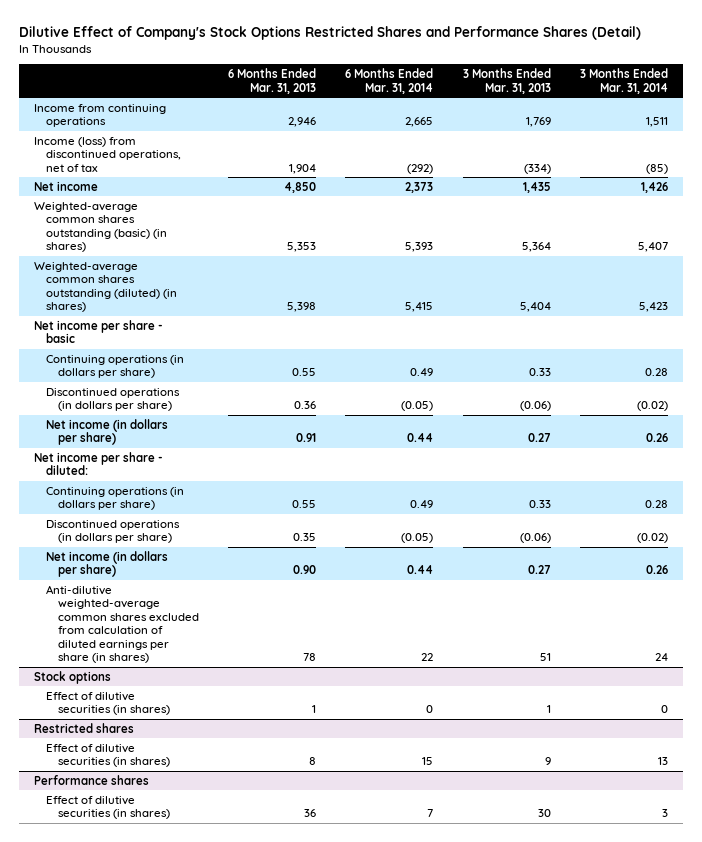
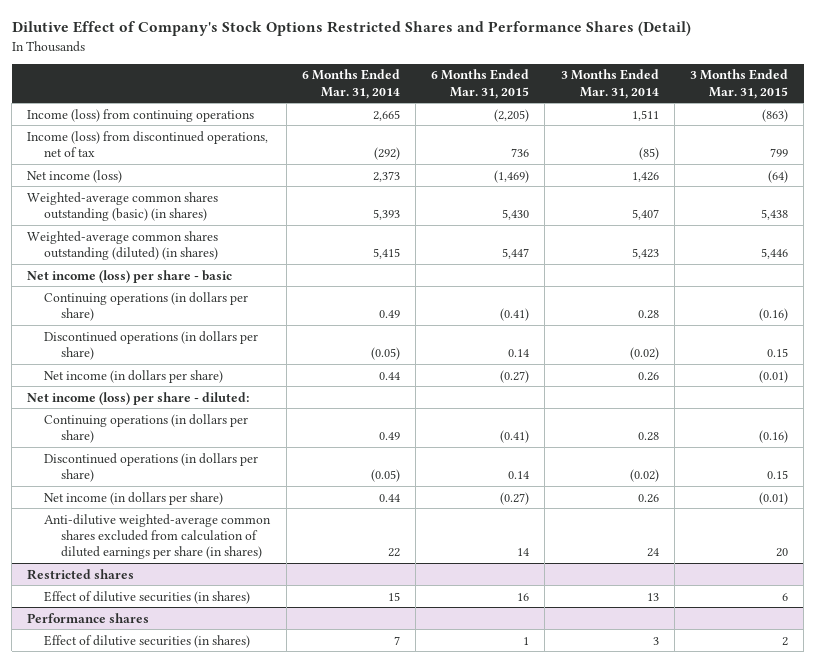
[227,68,316,94] 6 Months Ended Mar. 31, 2013 -> none
[462,68,551,94] 3 Months Ended Mar. 31, 2013 -> none
none -> [431,69,530,99] 6 Months Ended Mar. 31, 2015
none -> [690,69,789,99] 3 Months Ended Mar. 31, 2015
[33,103,166,128] Income from continuing operations -> [27,108,255,122] Income (loss) from continuing operations
[33,180,98,191] Net income -> [27,169,123,183] Net income (loss)
[33,319,163,344] Net income per share - basic -> [27,269,233,283] Net income (loss) per share - basic
[33,451,163,476] Net income per share - diluted: -> [27,391,250,405] Net income (loss) per share - diluted:
[33,670,111,684] Stock options -> none
[45,691,170,716] Effect of dilutive securities (in shares) -> none

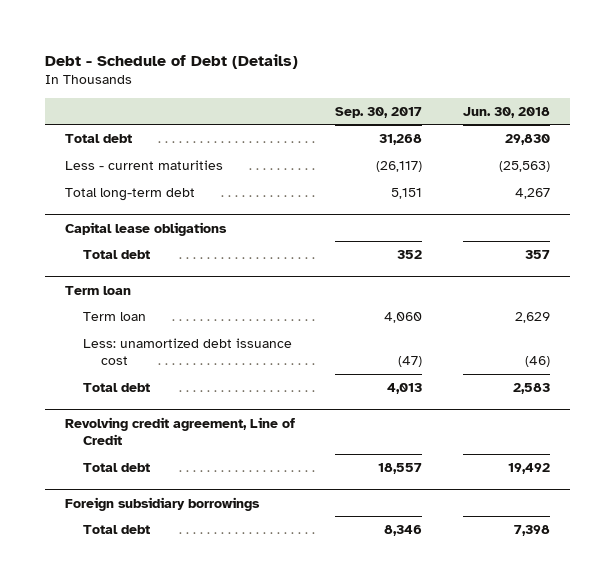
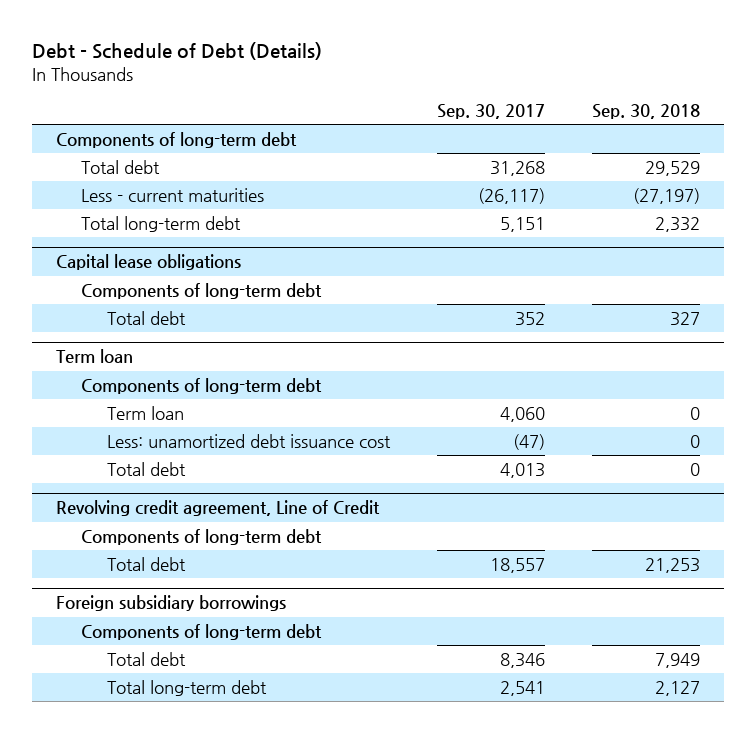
[462,106,550,118] Jun. 30, 2018 -> none
none -> [592,103,701,119] Sep. 30, 2018
none -> [55,131,297,148] Components of long-term debt
none -> [81,282,323,299] Components of long-term debt
none -> [81,377,323,394] Components of long-term debt
none -> [81,528,323,545] Components of long-term debt
none -> [81,623,323,640] Components of long-term debt
none -> [106,679,267,696] Total long-term debt

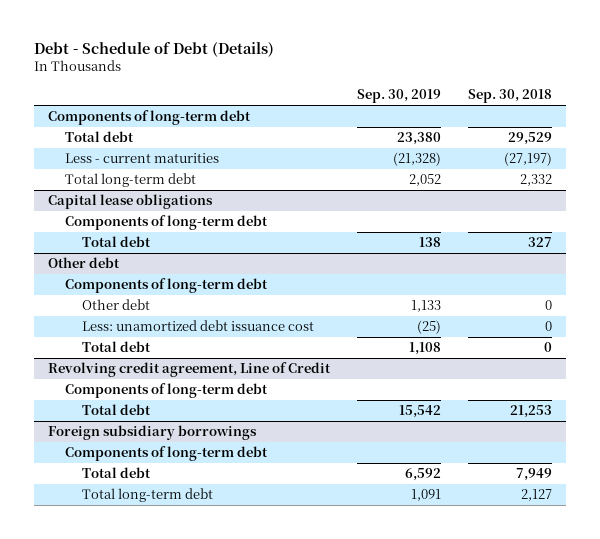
[437,103,546,119] Sep. 30, 2017 -> none
none -> [357,89,442,104] Sep. 30, 2019
[55,349,133,364] Term loan -> [47,257,120,269] Other debt
[106,405,184,420] Term loan -> [81,299,150,311] Other debt

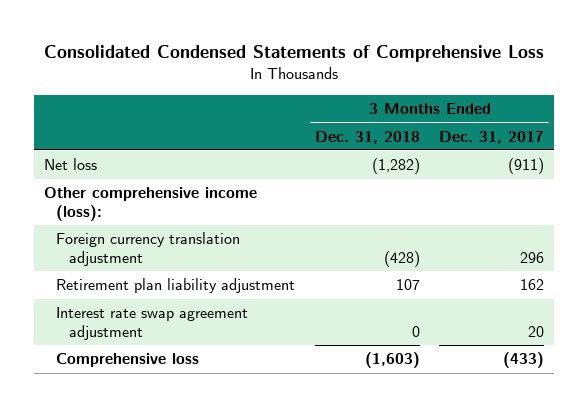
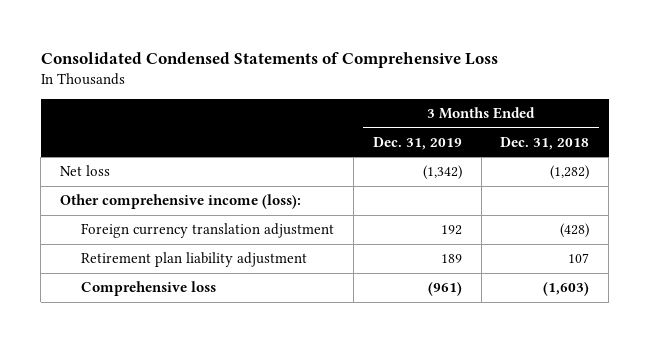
[439,130,545,144] Dec. 31, 2017 -> none
none -> [372,136,462,150] Dec. 31, 2019
[56,307,249,340] Interest rate swap agreement adjustment -> none

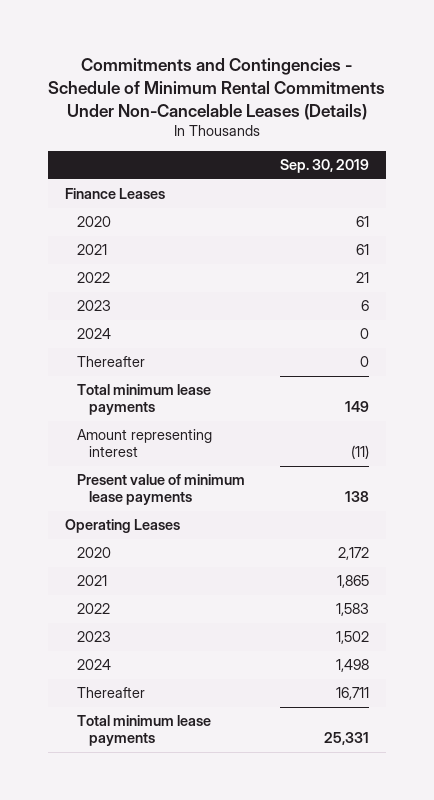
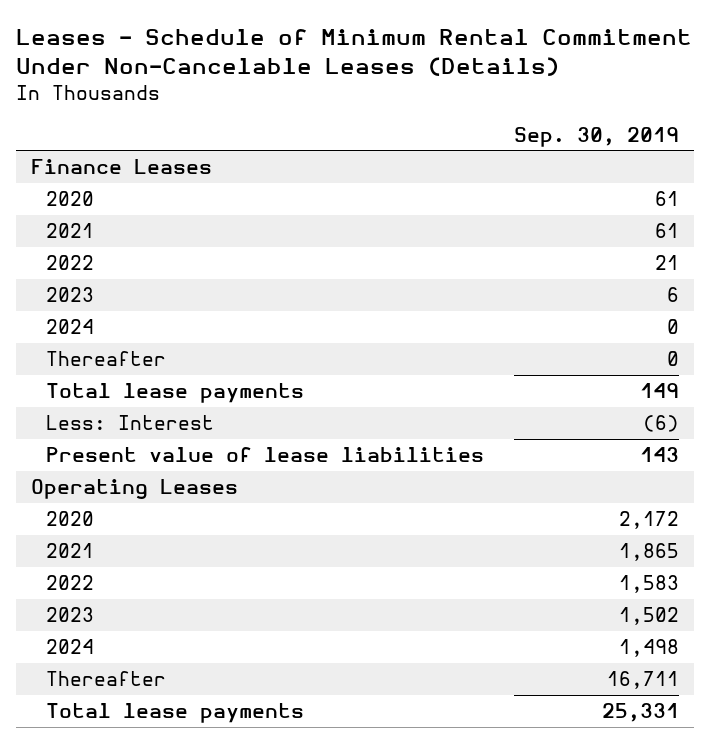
[48,57,386,120] Commitments and Contingencies - Schedule of Minimum Rental Commitments Under Non-Cancelable Leases (Details) -> [15,29,692,77] Leases - Schedule of Minimum Rental Commitment Under Non-Cancelable Leases (Details)
[77,384,212,416] Total minimum lease payments -> [46,383,305,404] Total lease payments
[77,429,213,458] Amount representing interest -> [46,415,215,431] Less: Interest
[350,445,369,460] (11) -> [643,415,680,433] (6)
[77,474,246,506] Present value of minimum lease payments -> [46,447,485,463] Present value of lease liabilities
[344,491,369,503] 138 -> [640,447,680,463] 143
[77,715,212,747] Total minimum lease payments -> [46,703,305,724] Total lease payments

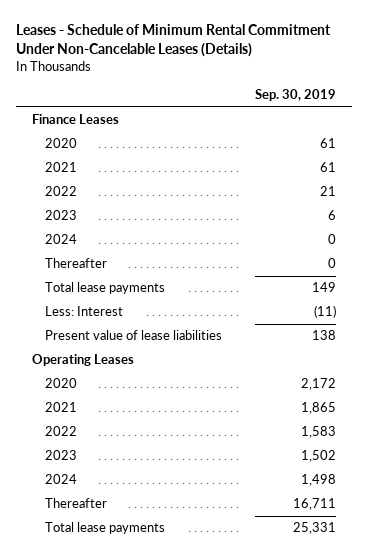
[643,415,680,433] (6) -> [313,305,336,319] (11)
[640,447,680,463] 143 -> [311,330,336,341] 138

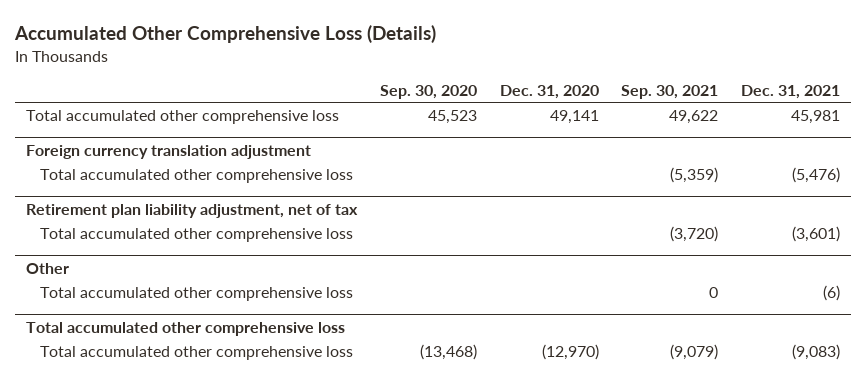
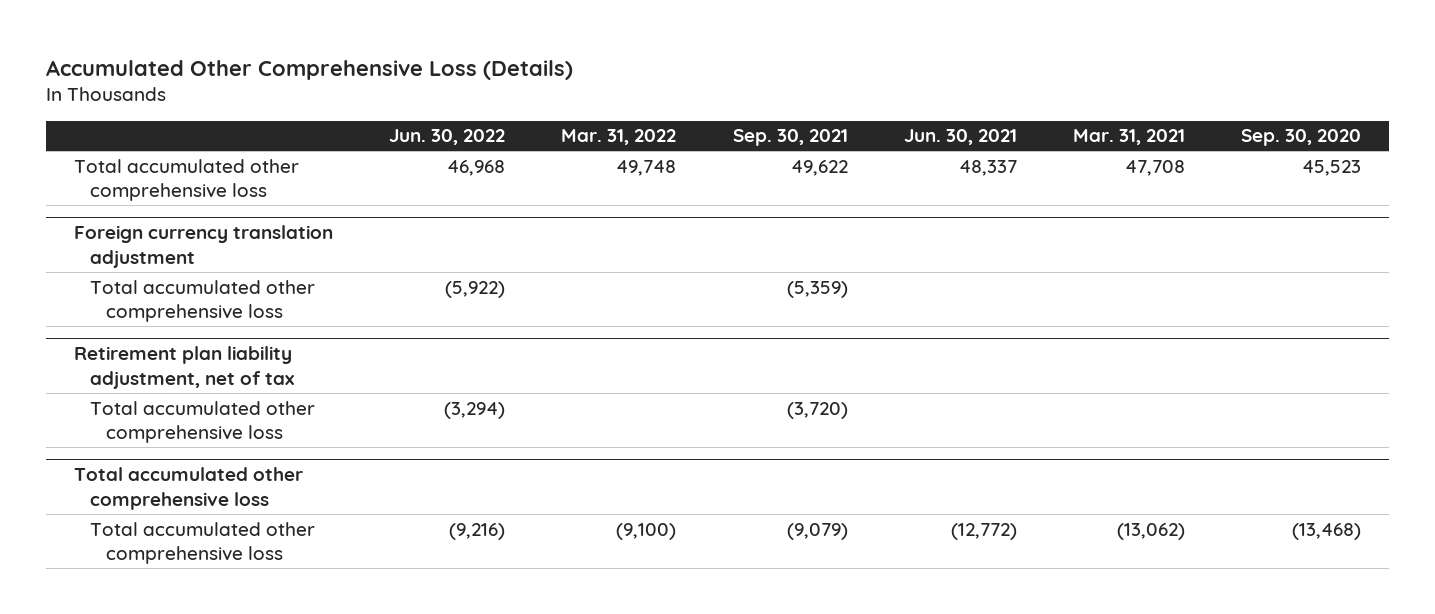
[499,84,599,99] Dec. 31, 2020 -> none
[741,84,841,99] Dec. 31, 2021 -> none
none -> [389,129,506,146] Jun. 30, 2022
none -> [561,129,677,146] Mar. 31, 2022
none -> [903,129,1017,146] Jun. 30, 2021
none -> [1072,129,1185,146] Mar. 31, 2021
[26,262,70,274] Other -> none
[40,287,354,302] Total accumulated other comprehensive loss -> none

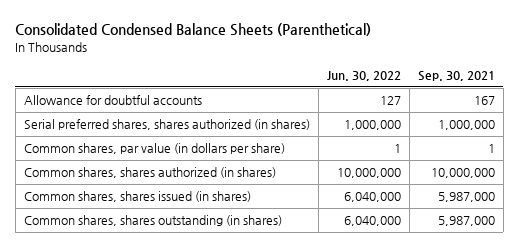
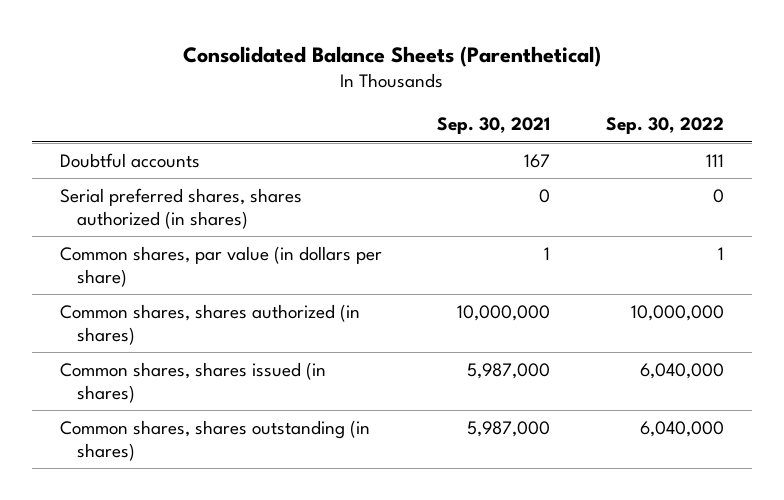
[15,23,372,37] Consolidated Condensed Balance Sheets (Parenthetical) -> [182,45,601,67] Consolidated Balance Sheets (Parenthetical)
[326,71,401,82] Jun. 30, 2022 -> none
none -> [606,117,725,135] Sep. 30, 2022
[23,95,202,106] Allowance for doubtful accounts -> [59,152,200,168] Doubtful accounts
[437,120,495,131] 1,000,000 -> [539,188,551,203] 0

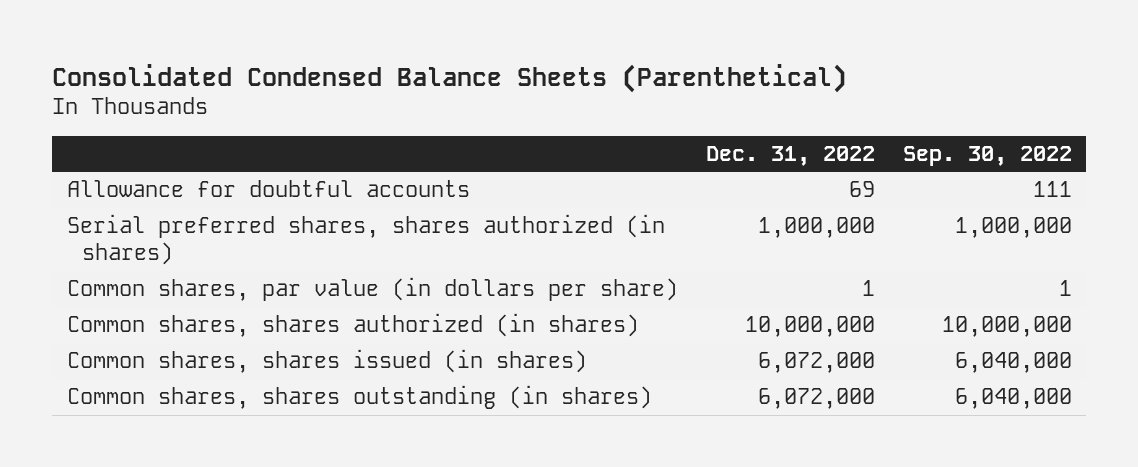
[182,45,601,67] Consolidated Balance Sheets (Parenthetical) -> [52,63,848,93] Consolidated Condensed Balance Sheets (Parenthetical)
[437,117,551,135] Sep. 30, 2021 -> none
none -> [705,145,875,166] Dec. 31, 2022
[59,152,200,168] Doubtful accounts -> [66,180,470,198] Allowance for doubtful accounts
[713,188,725,203] 0 -> [954,217,1072,239] 1,000,000

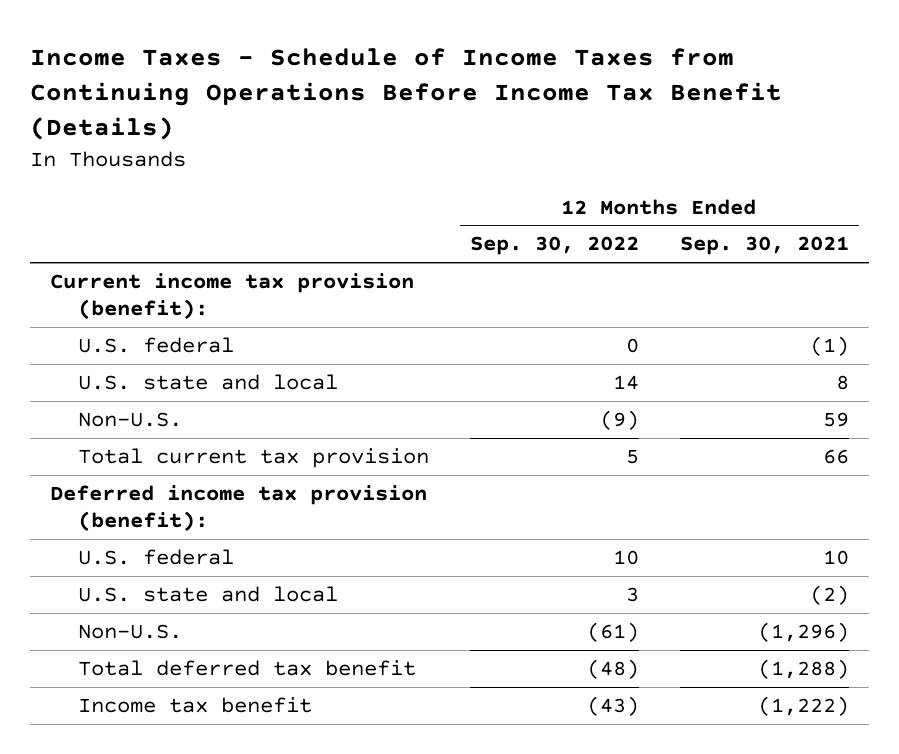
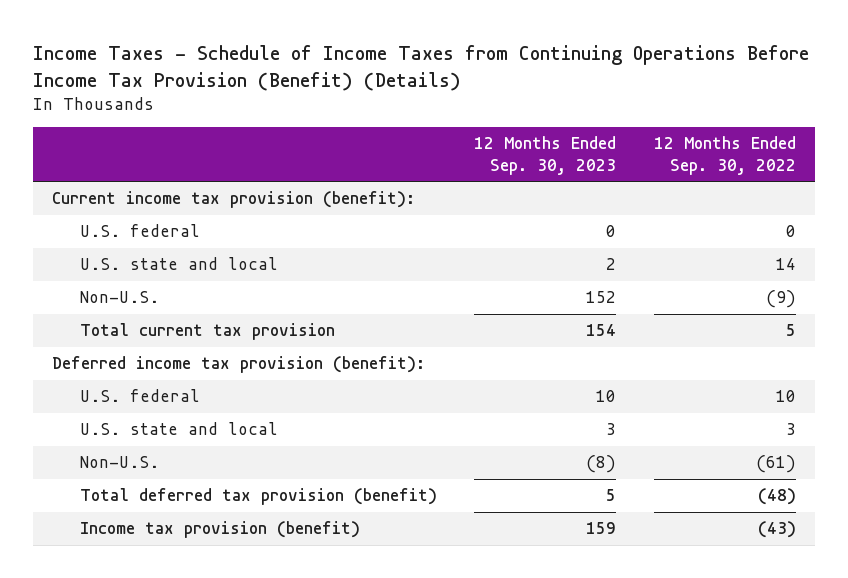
[29,47,782,141] Income Taxes - Schedule of Income Taxes from Continuing Operations Before Income Tax Benefit (Details) -> [33,44,810,91] Income Taxes - Schedule of Income Taxes from Continuing Operations Before Income Tax Provision (Benefit) (Details)
[679,236,849,256] Sep. 30, 2021 -> none
none -> [474,136,617,175] 12 Months Ended Sep. 30, 2023
[78,660,417,677] Total deferred tax benefit -> [79,488,437,506] Total deferred tax provision (benefit)
[78,697,313,714] Income tax benefit -> [79,521,360,539] Income tax provision (benefit)

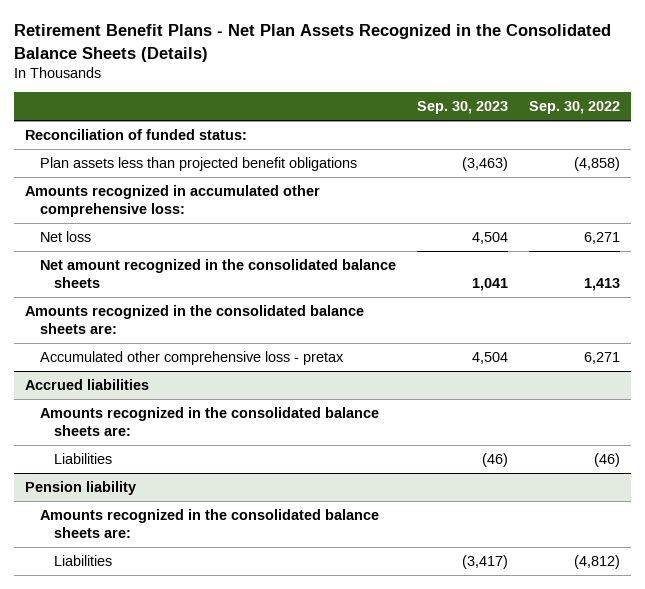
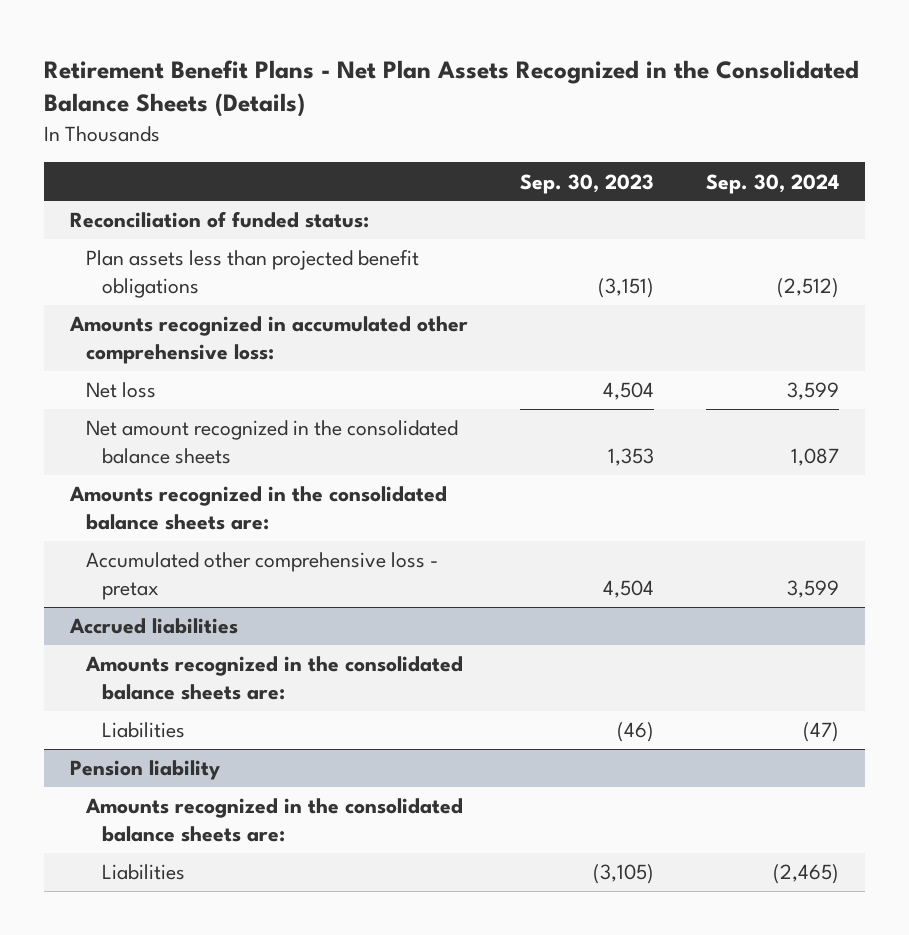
[529,101,621,115] Sep. 30, 2022 -> none
none -> [705,173,839,194] Sep. 30, 2024
[461,157,508,172] (3,463) -> [597,278,654,299] (3,151)
[471,278,508,292] 1,041 -> [607,448,654,467] 1,353
[461,555,508,570] (3,417) -> [592,864,654,885] (3,105)

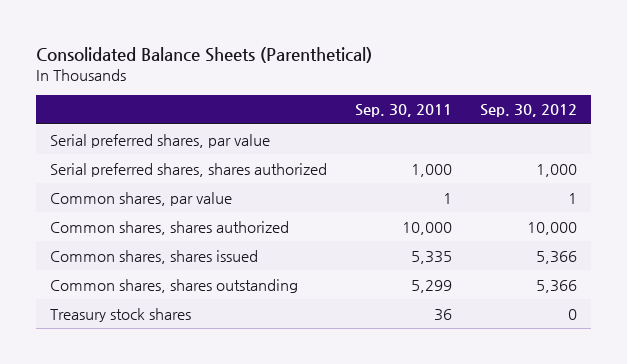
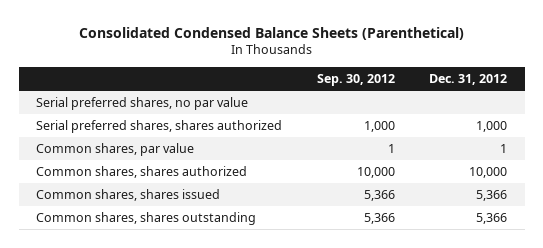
[36,46,373,63] Consolidated Balance Sheets (Parenthetical) -> [78,26,464,40] Consolidated Condensed Balance Sheets (Parenthetical)
[355,104,453,118] Sep. 30, 2011 -> none
none -> [429,73,508,85] Dec. 31, 2012
[50,133,271,148] Serial preferred shares, par value -> [36,97,249,111] Serial preferred shares, no par value
[50,307,192,322] Treasury stock shares -> none

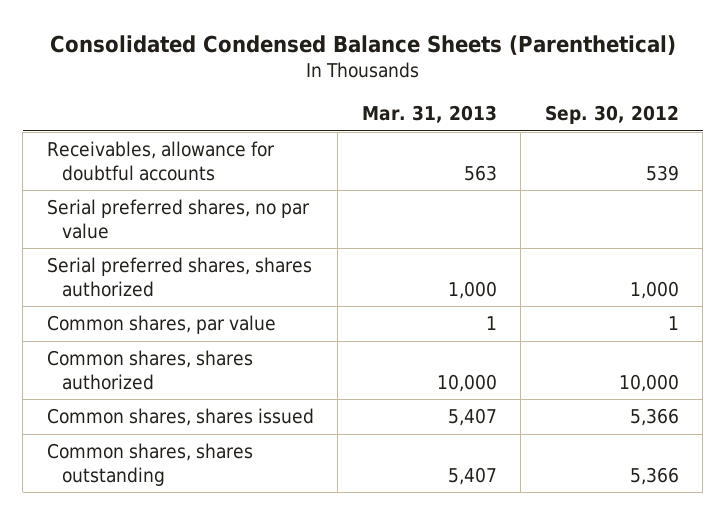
[429,73,508,85] Dec. 31, 2012 -> none
none -> [361,104,497,123] Mar. 31, 2013
none -> [46,141,275,181] Receivables, allowance for doubtful accounts

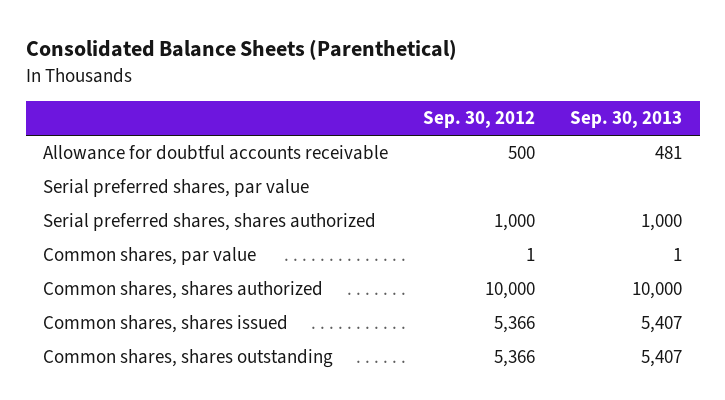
[49,34,676,55] Consolidated Condensed Balance Sheets (Parenthetical) -> [25,38,457,60] Consolidated Balance Sheets (Parenthetical)
[361,104,497,123] Mar. 31, 2013 -> none
none -> [570,111,683,129] Sep. 30, 2013
[46,141,275,181] Receivables, allowance for doubtful accounts -> [43,145,389,161] Allowance for doubtful accounts receivable
[645,164,679,181] 539 -> [508,146,536,160] 500
[46,199,310,239] Serial preferred shares, no par value -> [43,179,310,198] Serial preferred shares, par value

